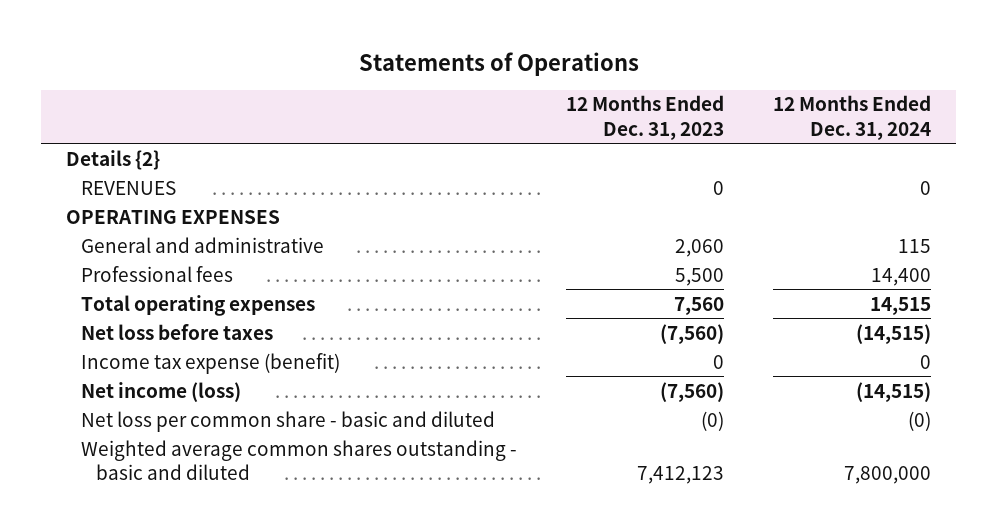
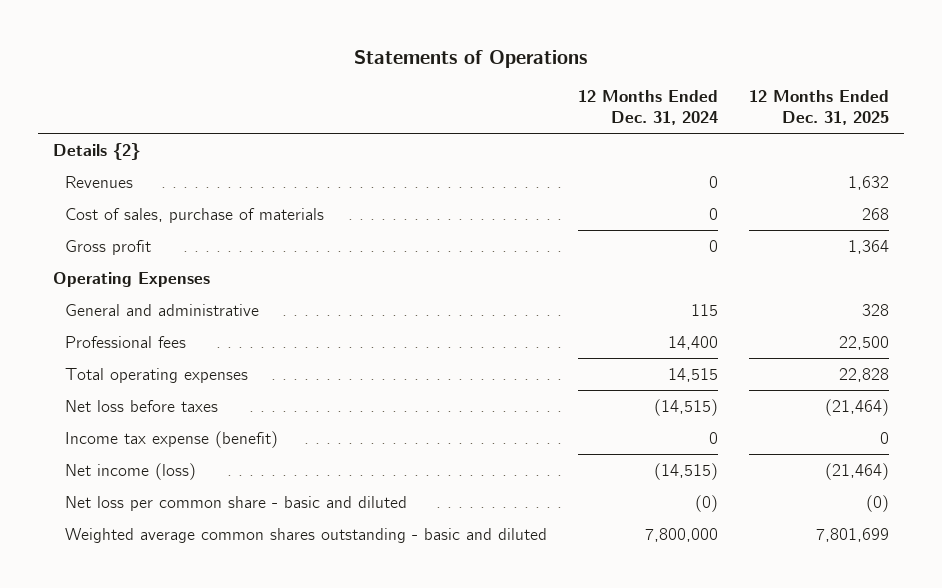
[566,95,725,140] 12 Months Ended Dec. 31, 2023 -> none
none -> [748,90,889,125] 12 Months Ended Dec. 31, 2025
[80,180,176,195] REVENUES -> [65,175,134,188] Revenues
none -> [65,207,325,223] Cost of sales, purchase of materials
none -> [65,239,152,255] Gross profit
[65,209,280,224] OPERATING EXPENSES -> [52,271,210,287] Operating Expenses

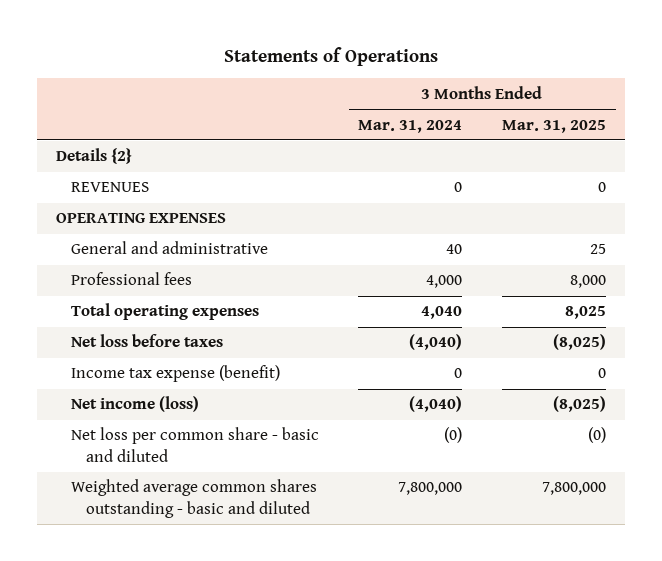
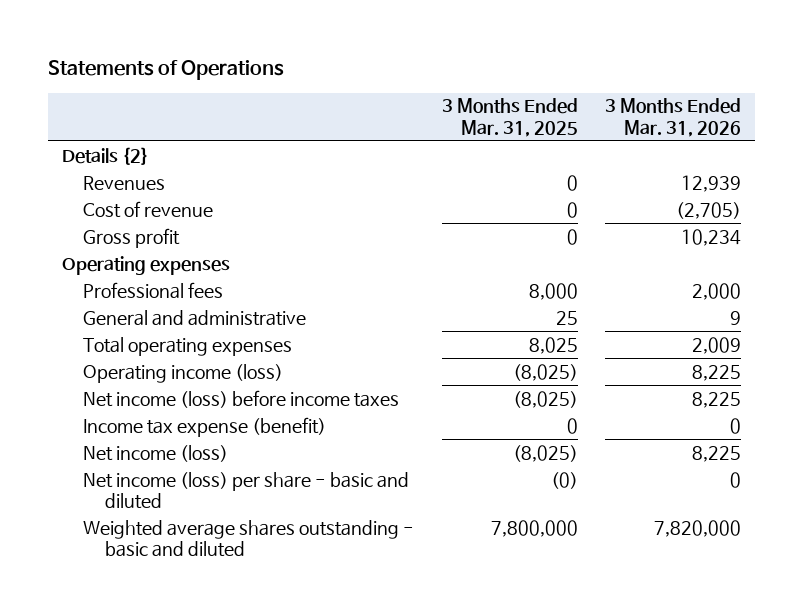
[358,119,463,133] Mar. 31, 2024 -> none
none -> [604,98,741,137] 3 Months Ended Mar. 31, 2026
[71,182,150,193] REVENUES -> [83,175,166,190] Revenues
none -> [83,200,214,218] Cost of revenue
none -> [83,227,181,248] Gross profit
[56,213,227,224] OPERATING EXPENSES -> [61,255,230,275] Operating expenses
[71,241,269,255] General and administrative -> [83,309,307,326] General and administrative
none -> [83,363,284,383] Operating income (loss)
[71,334,224,348] Net loss before taxes -> [83,389,400,408] Net income (loss) before income taxes
[71,427,320,462] Net loss per common share - basic and diluted -> [83,471,410,509] Net income (loss) per share - basic and diluted
[71,479,318,518] Weighted average common shares outstanding - basic and diluted -> [83,519,415,557] Weighted average shares outstanding - basic and diluted

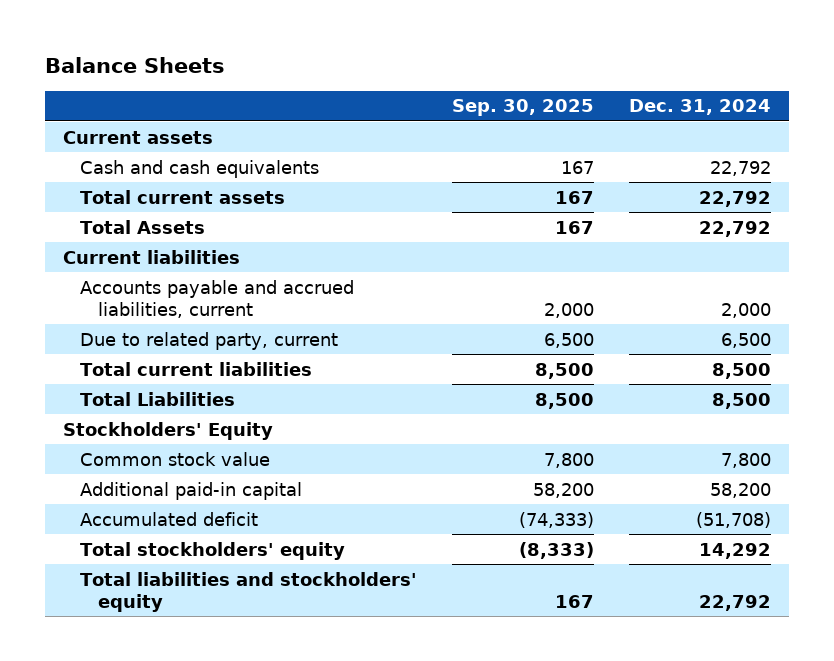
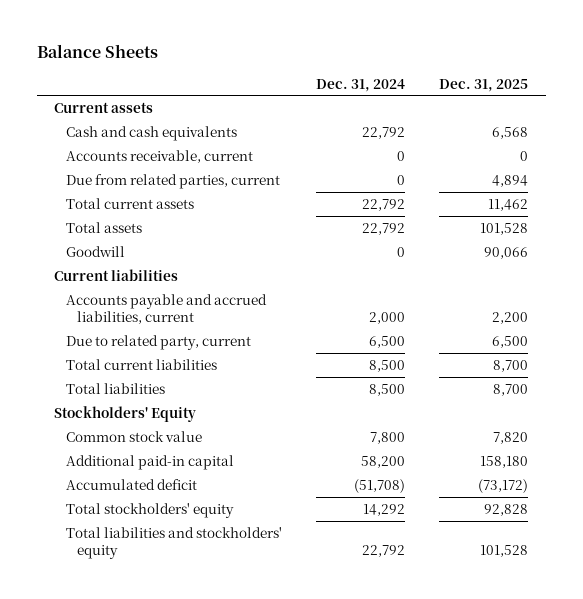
[452,99,595,117] Sep. 30, 2025 -> none
none -> [439,78,529,92] Dec. 31, 2025
none -> [65,149,253,163] Accounts receivable, current
none -> [65,173,280,189] Due from related parties, current
[80,219,206,234] Total Assets -> [65,221,142,233] Total assets
none -> [65,245,125,257] Goodwill
[80,391,236,406] Total Liabilities -> [65,382,165,394] Total liabilities

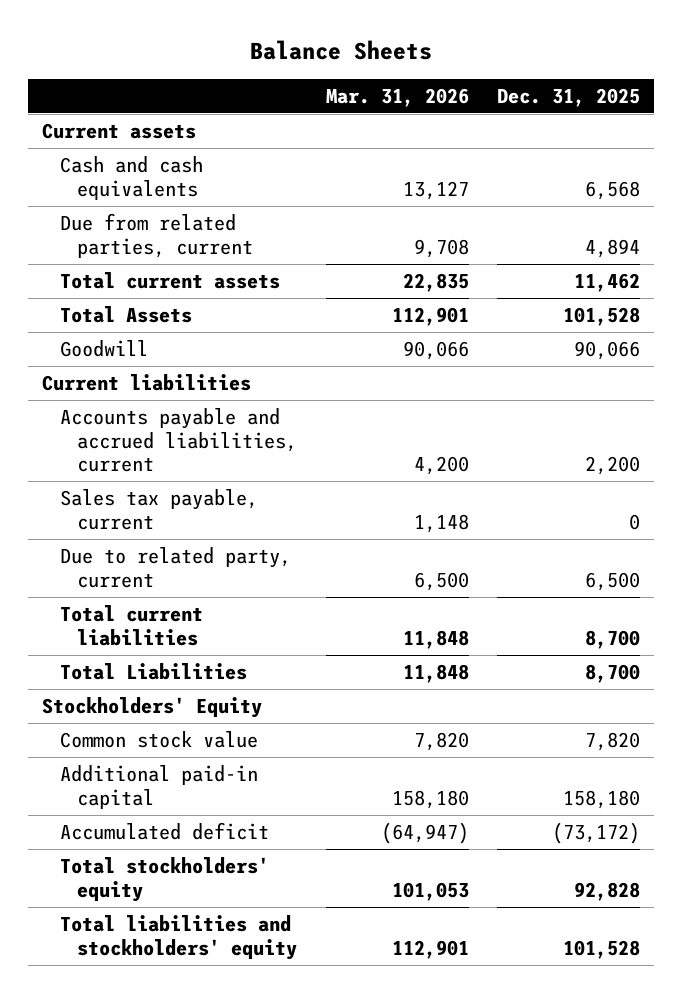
[315,78,405,92] Dec. 31, 2024 -> none
none -> [325,87,469,107] Mar. 31, 2026
[65,149,253,163] Accounts receivable, current -> none
[65,221,142,233] Total assets -> [59,305,192,323] Total Assets
none -> [59,488,258,530] Sales tax payable, current
[65,382,165,394] Total liabilities -> [59,662,247,680] Total Liabilities

